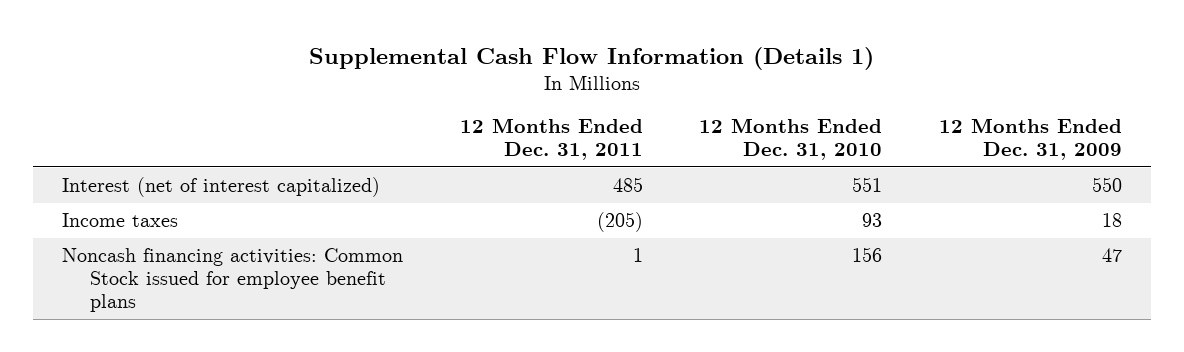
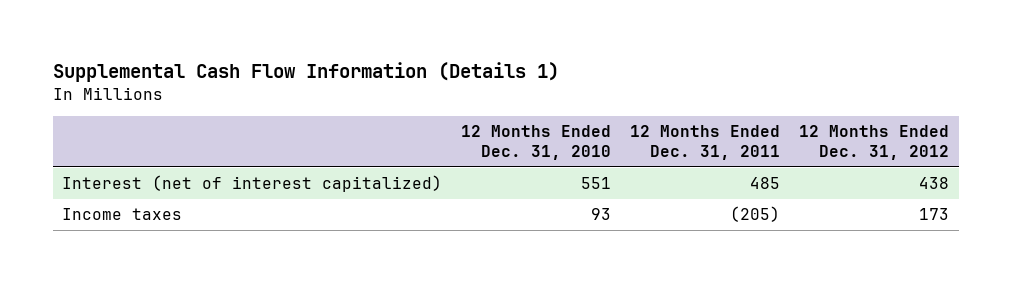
[939,118,1123,161] 12 Months Ended Dec. 31, 2009 -> none
none -> [799,124,950,161] 12 Months Ended Dec. 31, 2012
[61,247,403,313] Noncash financing activities: Common Stock issued for employee benefit plans -> none

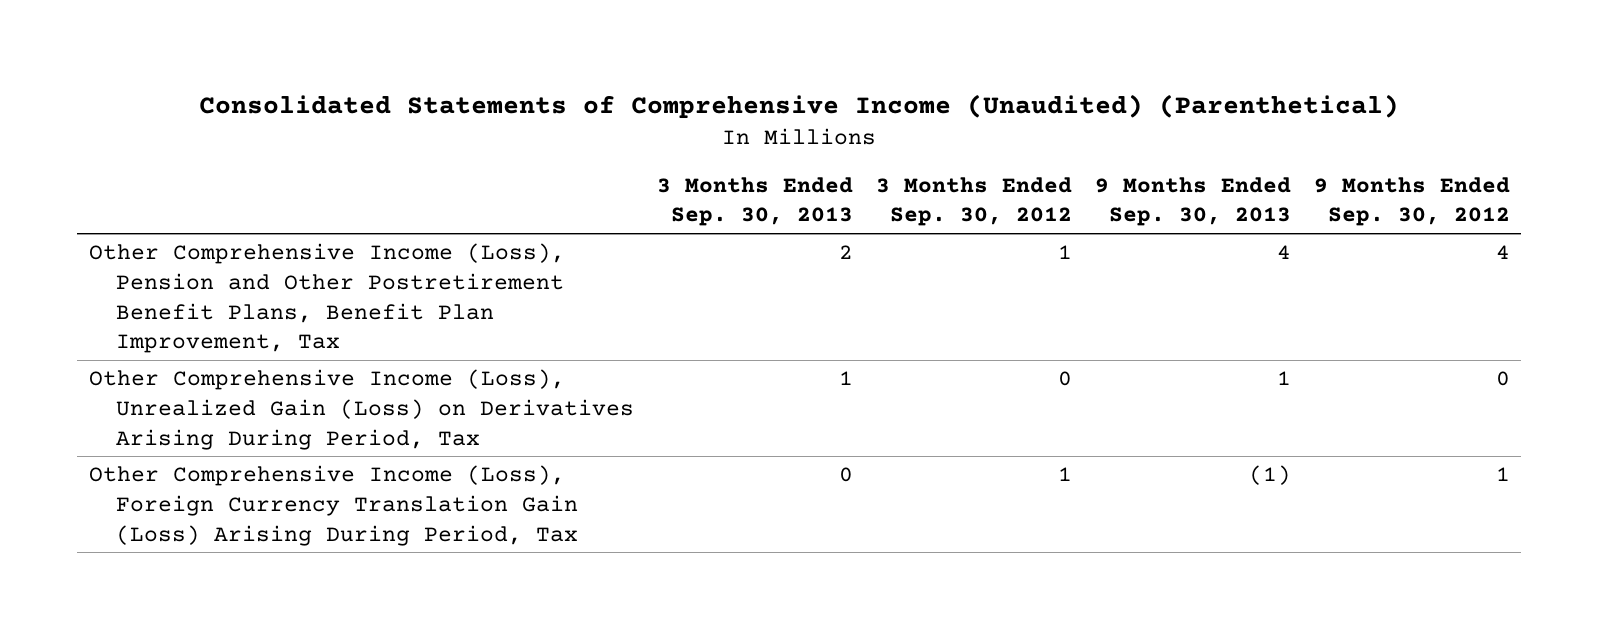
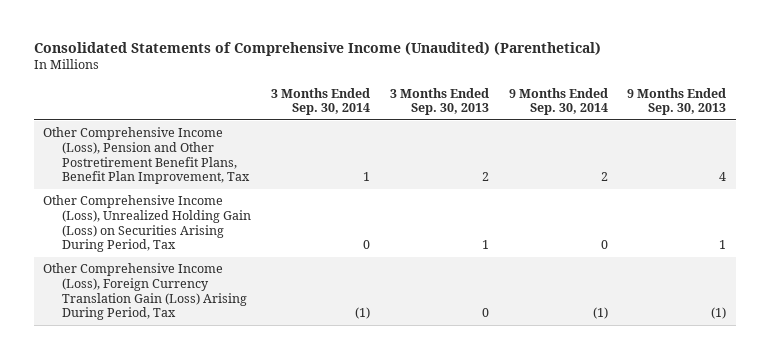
[875,176,1072,227] 3 Months Ended Sep. 30, 2012 -> none
[1313,176,1510,227] 9 Months Ended Sep. 30, 2012 -> none
none -> [271,87,371,116] 3 Months Ended Sep. 30, 2014
none -> [508,87,608,116] 9 Months Ended Sep. 30, 2014
[88,369,634,450] Other Comprehensive Income (Loss), Unrealized Gain (Loss) on Derivatives Arising During Period, Tax -> [43,195,252,253] Other Comprehensive Income (Loss), Unrealized Holding Gain (Loss) on Securities Arising During Period, Tax

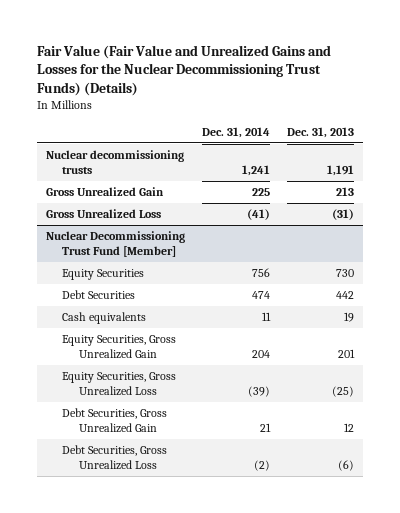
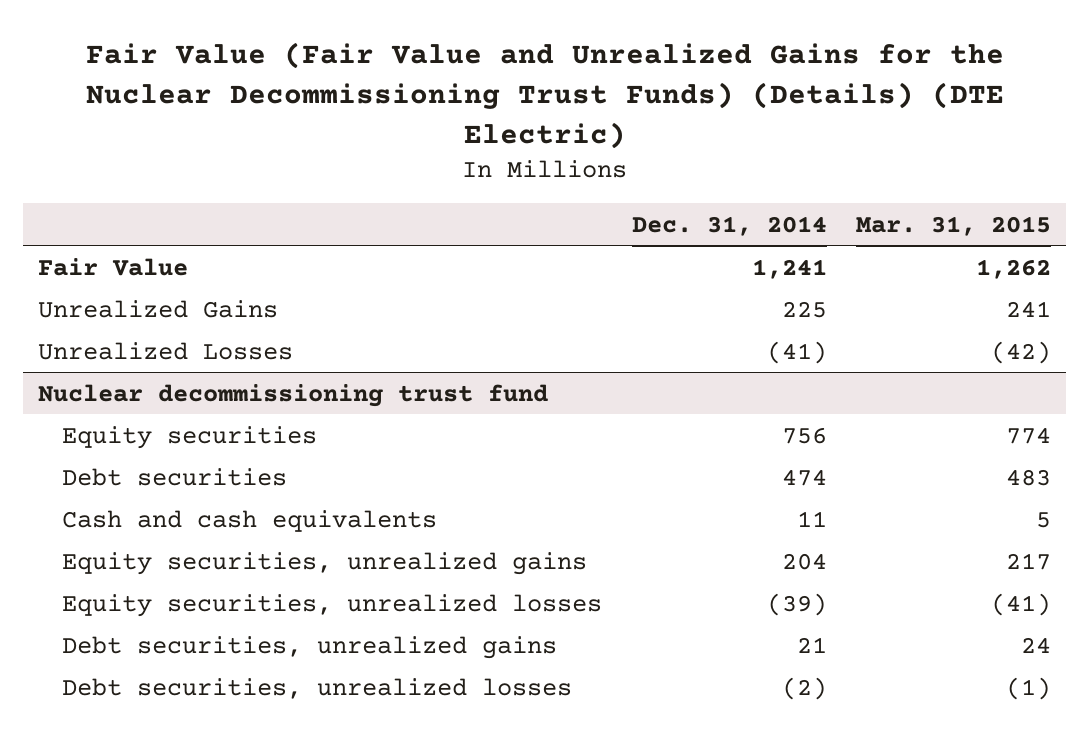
[36,44,331,96] Fair Value (Fair Value and Unrealized Gains and Losses for the Nuclear Decommissioning Trust Funds) (Details) -> [85,42,1004,149] Fair Value (Fair Value and Unrealized Gains for the Nuclear Decommissioning Trust Funds) (Details) (DTE Electric)
[287,126,355,138] Dec. 31, 2013 -> none
none -> [856,215,1052,236] Mar. 31, 2015
[45,149,184,175] Nuclear decommissioning trusts -> [38,257,189,276] Fair Value
[45,186,164,196] Gross Unrealized Gain -> [38,299,279,318] Unrealized Gains
[45,208,161,218] Gross Unrealized Loss -> [38,341,294,360] Unrealized Losses
[45,230,185,258] Nuclear Decommissioning Trust Fund [Member] -> [38,383,549,407] Nuclear decommissioning trust fund
[62,268,145,280] Equity Securities -> [62,425,318,449] Equity securities
[62,289,136,299] Debt Securities -> [62,467,288,486] Debt securities
[62,311,147,324] Cash equivalents -> [62,509,438,532] Cash and cash equivalents
[62,334,177,360] Equity Securities, Gross Unrealized Gain -> [62,551,588,575] Equity securities, unrealized gains
[62,371,177,397] Equity Securities, Gross Unrealized Loss -> [62,593,603,617] Equity securities, unrealized losses
[62,407,168,434] Debt Securities, Gross Unrealized Gain -> [62,635,558,659] Debt securities, unrealized gains
[62,444,168,471] Debt Securities, Gross Unrealized Loss -> [62,677,573,699] Debt securities, unrealized losses

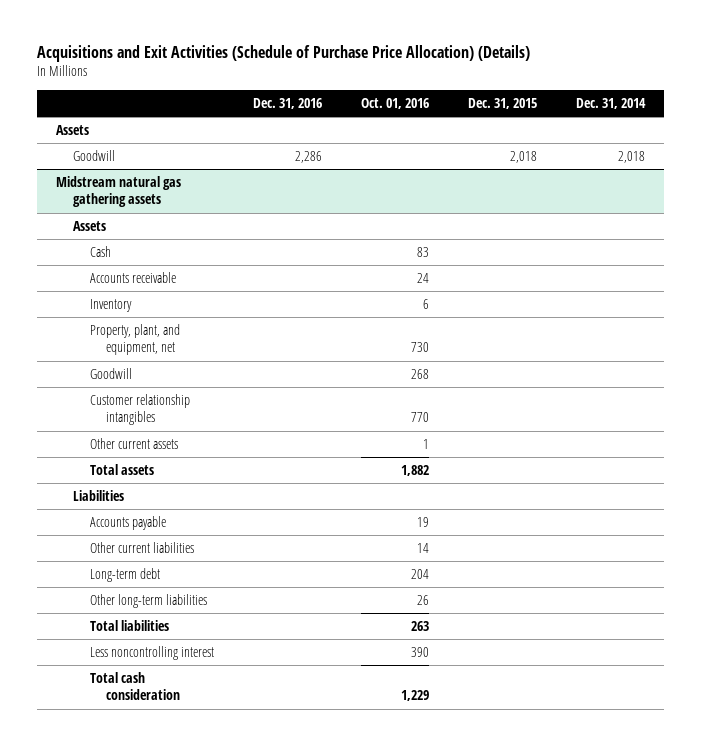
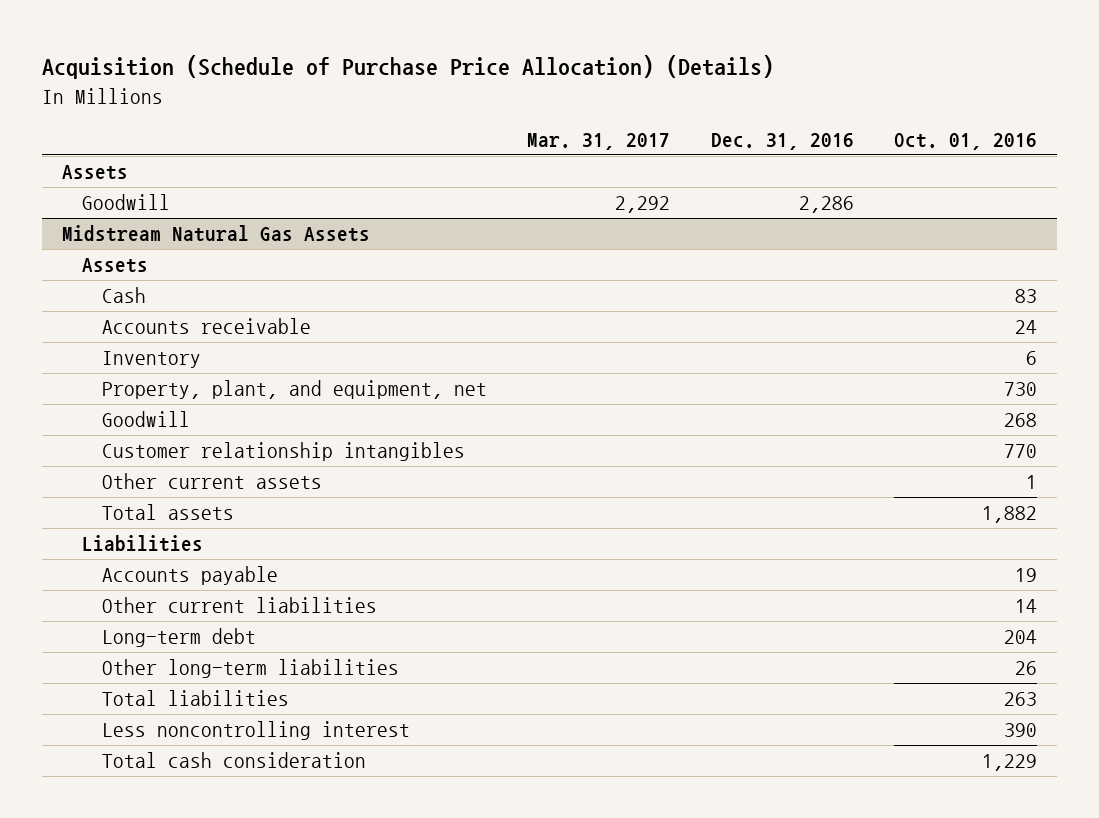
[36,44,530,62] Acquisitions and Exit Activities (Schedule of Purchase Price Allocation) (Details) -> [41,55,774,80] Acquisition (Schedule of Purchase Price Allocation) (Details)
[467,97,537,109] Dec. 31, 2015 -> none
[575,97,646,109] Dec. 31, 2014 -> none
none -> [527,132,671,150] Mar. 31, 2017
[56,175,182,208] Midstream natural gas gathering assets -> [62,225,371,243] Midstream Natural Gas Assets

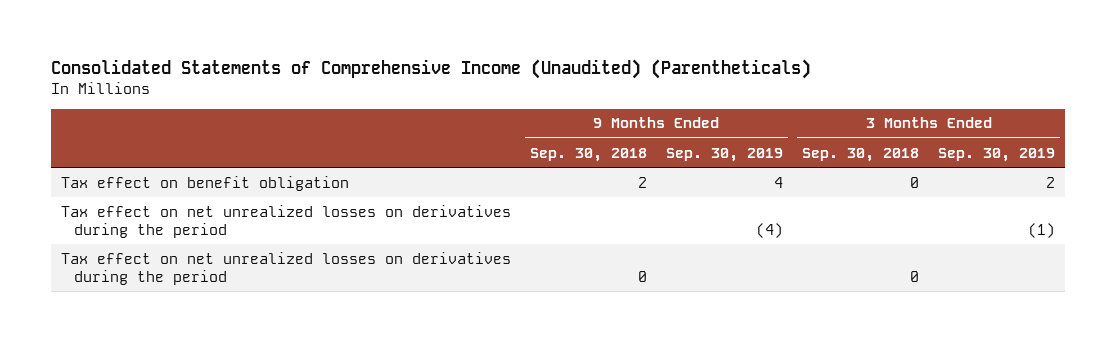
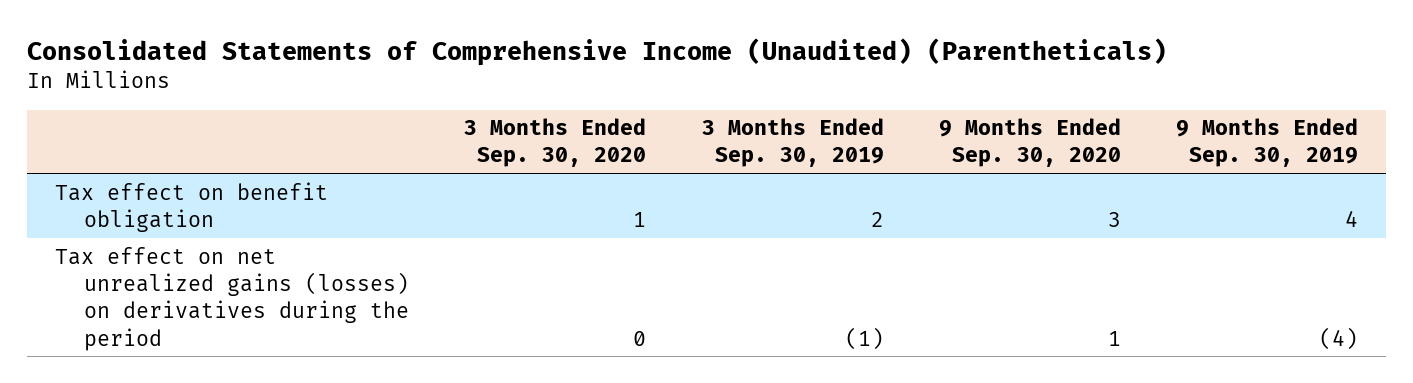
[529,147,647,162] Sep. 30, 2018 -> none
[802,147,920,162] Sep. 30, 2018 -> none
none -> [464,118,647,168] 3 Months Ended Sep. 30, 2020
none -> [938,118,1121,168] 9 Months Ended Sep. 30, 2020
[60,251,511,285] Tax effect on net unrealized losses on derivatives during the period -> none
[60,204,511,238] Tax effect on net unrealized losses on derivatives during the period -> [54,246,409,351] Tax effect on net unrealized gains (losses) on derivatives during the period

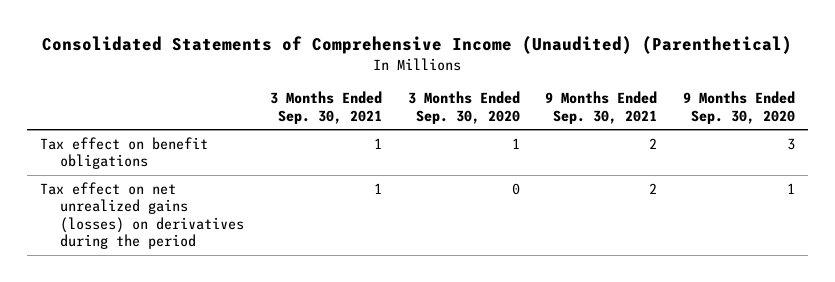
[26,37,1167,66] Consolidated Statements of Comprehensive Income (Unaudited) (Parentheticals) -> [42,35,793,54] Consolidated Statements of Comprehensive Income (Unaudited) (Parenthetical)
[701,118,884,168] 3 Months Ended Sep. 30, 2019 -> none
[1176,118,1359,168] 9 Months Ended Sep. 30, 2019 -> none
none -> [270,91,383,124] 3 Months Ended Sep. 30, 2021
none -> [545,91,658,124] 9 Months Ended Sep. 30, 2021
[54,181,328,232] Tax effect on benefit obligation -> [40,136,209,170] Tax effect on benefit obligations

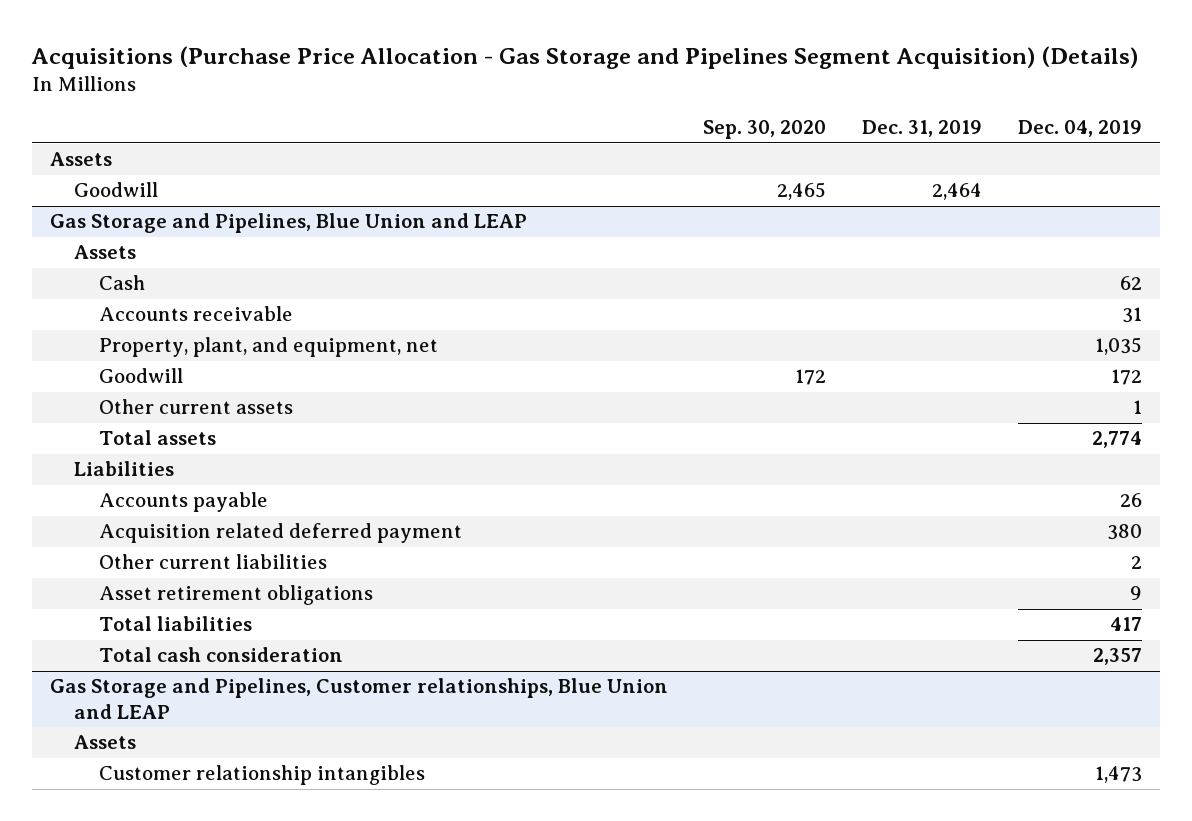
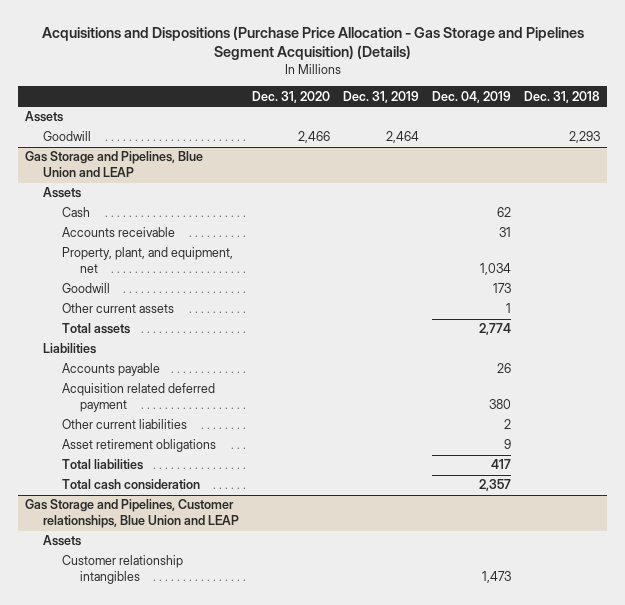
[30,45,1138,69] Acquisitions (Purchase Price Allocation - Gas Storage and Pipelines Segment Acquisition) (Details) -> [41,25,584,61] Acquisitions and Dispositions (Purchase Price Allocation - Gas Storage and Pipelines Segment Acquisition) (Details)
[703,120,827,140] Sep. 30, 2020 -> none
none -> [252,90,331,103] Dec. 31, 2020
none -> [524,90,601,103] Dec. 31, 2018
[1095,337,1143,356] 1,035 -> [480,263,512,276] 1,034
[1111,369,1143,386] 172 -> [493,283,512,294] 173

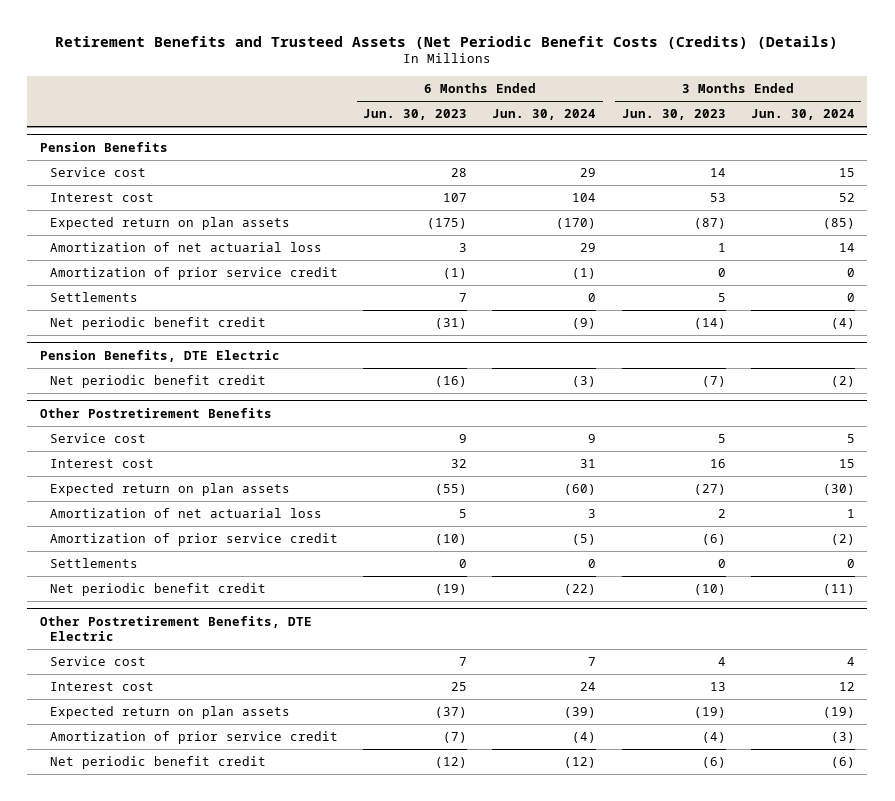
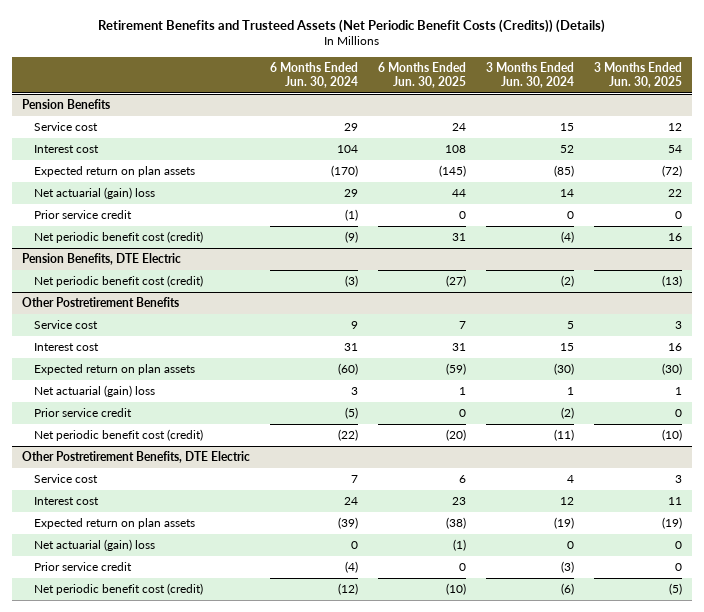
[55,35,839,49] Retirement Benefits and Trusteed Assets (Net Periodic Benefit Costs (Credits) (Details) -> [97,18,605,33] Retirement Benefits and Trusteed Assets (Net Periodic Benefit Costs (Credits)) (Details)
[363,109,468,121] Jun. 30, 2023 -> none
[621,109,726,121] Jun. 30, 2023 -> none
none -> [377,61,466,88] 6 Months Ended Jun. 30, 2025
none -> [593,61,682,88] 3 Months Ended Jun. 30, 2025
[49,292,138,303] Settlements -> none
[49,242,322,253] Amortization of net actuarial loss -> [34,187,156,200] Net actuarial (gain) loss
[49,267,338,281] Amortization of prior service credit -> [34,210,133,220] Prior service credit
[49,317,266,331] Net periodic benefit credit -> [34,231,204,244] Net periodic benefit cost (credit)
[49,375,266,389] Net periodic benefit credit -> [34,275,204,288] Net periodic benefit cost (credit)
[49,558,138,569] Settlements -> none
[49,508,322,519] Amortization of net actuarial loss -> [34,385,156,398] Net actuarial (gain) loss
[49,533,338,547] Amortization of prior service credit -> [34,408,133,418] Prior service credit
[49,583,266,597] Net periodic benefit credit -> [34,429,204,442] Net periodic benefit cost (credit)
none -> [34,539,156,552] Net actuarial (gain) loss
[49,731,338,745] Amortization of prior service credit -> [34,562,133,572] Prior service credit
[49,756,266,770] Net periodic benefit credit -> [34,583,204,596] Net periodic benefit cost (credit)

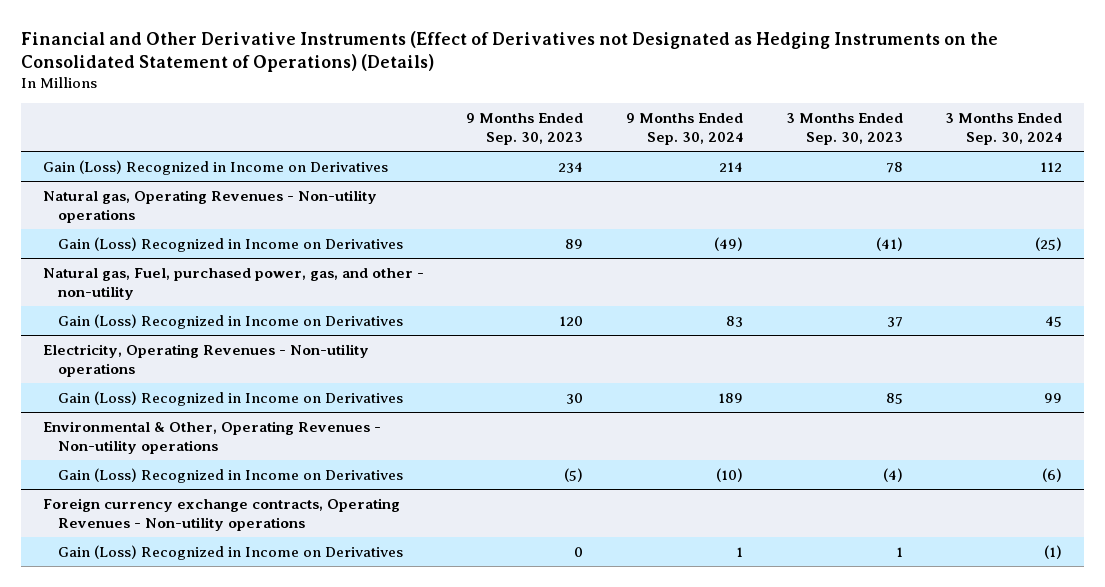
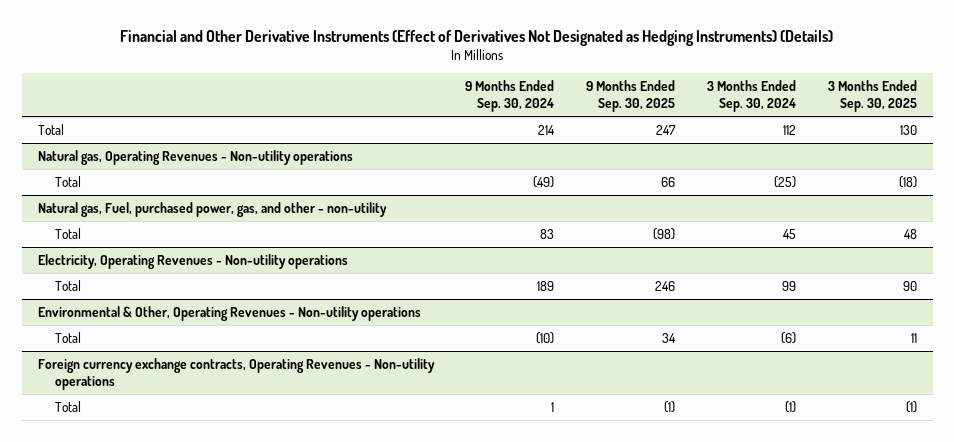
[21,30,999,73] Financial and Other Derivative Instruments (Effect of Derivatives not Designated as Hedging Instruments on the Consolidated Statement of Operations) (Details) -> [120,30,834,47] Financial and Other Derivative Instruments (Effect of Derivatives Not Designated as Hedging Instruments) (Details)
[466,113,584,146] 9 Months Ended Sep. 30, 2023 -> none
[785,113,903,146] 3 Months Ended Sep. 30, 2023 -> none
none -> [586,80,676,113] 9 Months Ended Sep. 30, 2025
none -> [827,80,917,113] 3 Months Ended Sep. 30, 2025
[42,159,388,175] Gain (Loss) Recognized in Income on Derivatives -> [37,123,64,135] Total
[58,236,404,252] Gain (Loss) Recognized in Income on Derivatives -> [55,175,82,187] Total
[58,313,404,329] Gain (Loss) Recognized in Income on Derivatives -> [55,227,82,239] Total
[58,390,404,406] Gain (Loss) Recognized in Income on Derivatives -> [55,279,82,291] Total
[58,467,404,483] Gain (Loss) Recognized in Income on Derivatives -> [55,331,82,343] Total
[58,544,404,560] Gain (Loss) Recognized in Income on Derivatives -> [55,400,82,412] Total

